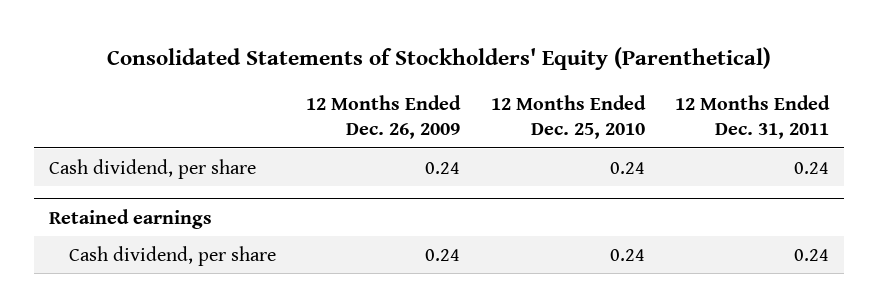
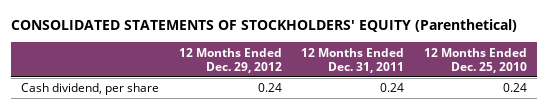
[107,46,772,70] Consolidated Statements of Stockholders' Equity (Parenthetical) -> [11,19,518,33] CONSOLIDATED STATEMENTS OF STOCKHOLDERS' EQUITY (Parenthetical)
[306,95,462,140] 12 Months Ended Dec. 26, 2009 -> none
none -> [178,47,282,74] 12 Months Ended Dec. 29, 2012
[48,208,212,229] Retained earnings -> none
[69,245,277,266] Cash dividend, per share -> none

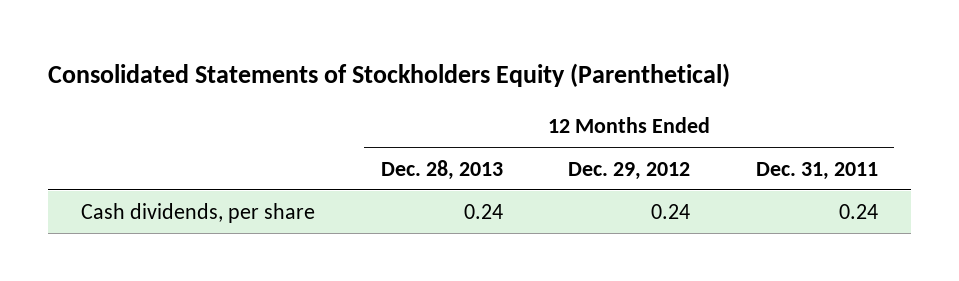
[11,19,518,33] CONSOLIDATED STATEMENTS OF STOCKHOLDERS' EQUITY (Parenthetical) -> [48,62,731,87] Consolidated Statements of Stockholders Equity (Parenthetical)
[423,47,527,74] 12 Months Ended Dec. 25, 2010 -> none
none -> [380,159,503,180] Dec. 28, 2013
[21,83,160,96] Cash dividend, per share -> [81,203,316,224] Cash dividends, per share

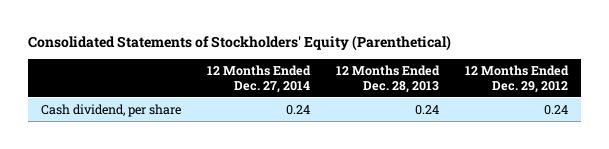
[48,62,731,87] Consolidated Statements of Stockholders Equity (Parenthetical) -> [27,35,451,52] Consolidated Statements of Stockholders' Equity (Parenthetical)
[756,161,879,180] Dec. 31, 2011 -> none
none -> [207,65,312,93] 12 Months Ended Dec. 27, 2014
[81,203,316,224] Cash dividends, per share -> [41,104,182,118] Cash dividend, per share

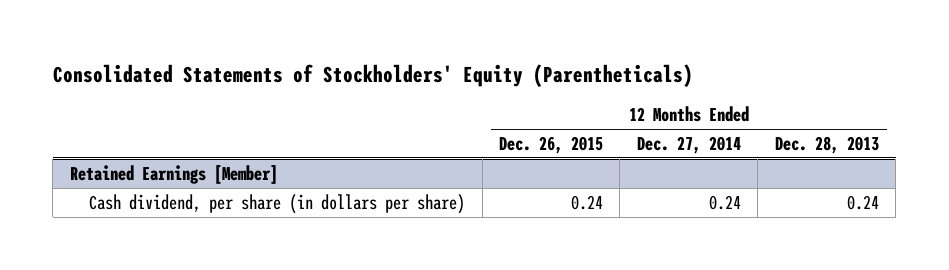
[27,35,451,52] Consolidated Statements of Stockholders' Equity (Parenthetical) -> [52,63,693,87] Consolidated Statements of Stockholders' Equity (Parentheticals)
[465,65,570,93] 12 Months Ended Dec. 29, 2012 -> none
none -> [499,135,604,154] Dec. 26, 2015
none -> [69,164,278,184] Retained Earnings [Member]
[41,104,182,118] Cash dividend, per share -> [89,193,466,214] Cash dividend, per share (in dollars per share)

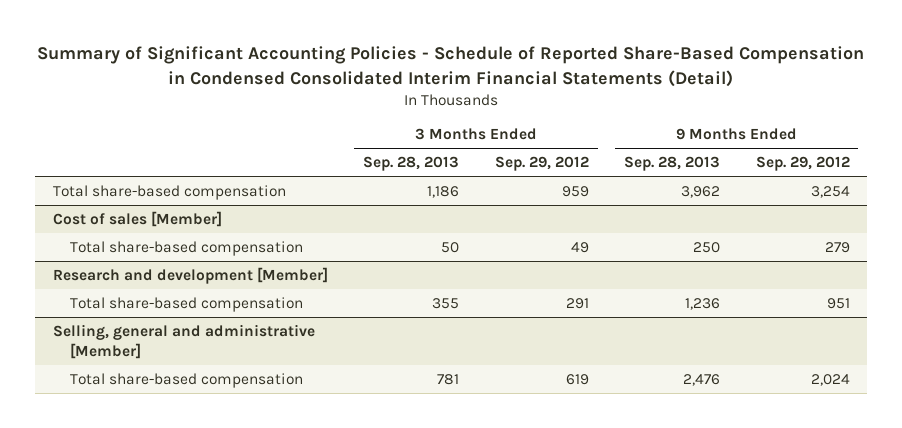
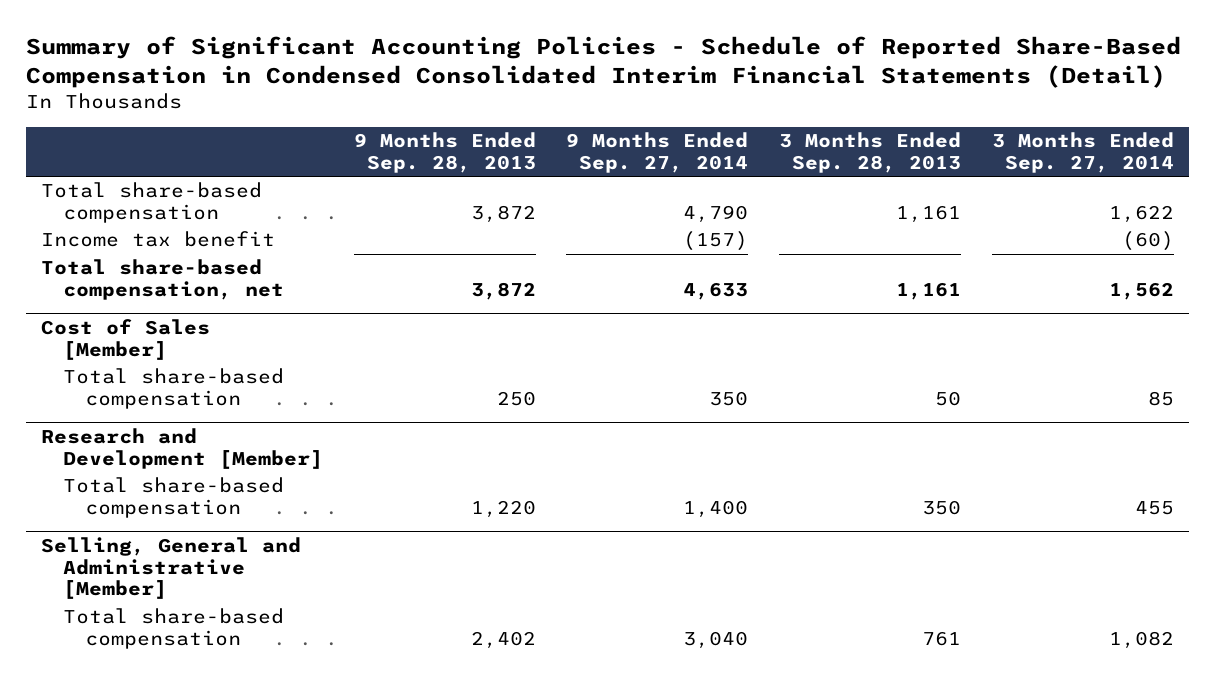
[494,156,589,172] Sep. 29, 2012 -> none
[755,156,850,172] Sep. 29, 2012 -> none
none -> [566,131,749,173] 9 Months Ended Sep. 27, 2014
none -> [991,131,1174,173] 3 Months Ended Sep. 27, 2014
[427,185,460,198] 1,186 -> [896,205,962,224] 1,161
[681,185,721,198] 3,962 -> [470,205,536,224] 3,872
none -> [40,231,275,248] Income tax benefit
none -> [40,259,285,301] Total share-based compensation, net
[52,210,222,227] Cost of sales [Member] -> [40,319,210,360] Cost of Sales [Member]
[52,266,328,284] Research and development [Member] -> [40,428,324,469] Research and Development [Member]
[432,297,460,309] 355 -> [922,500,962,516] 350
[685,297,721,310] 1,236 -> [470,500,536,519] 1,220
[52,323,315,359] Selling, general and administrative [Member] -> [40,537,301,600] Selling, General and Administrative [Member]
[437,373,460,385] 781 -> [922,631,962,647] 761
[683,373,721,386] 2,476 -> [470,631,536,650] 2,402

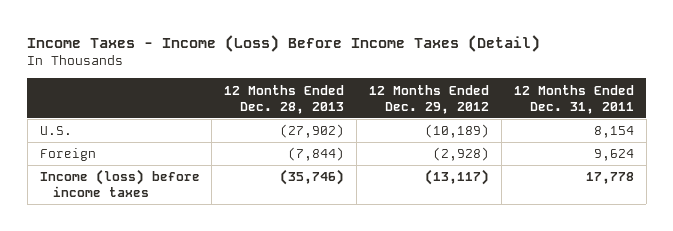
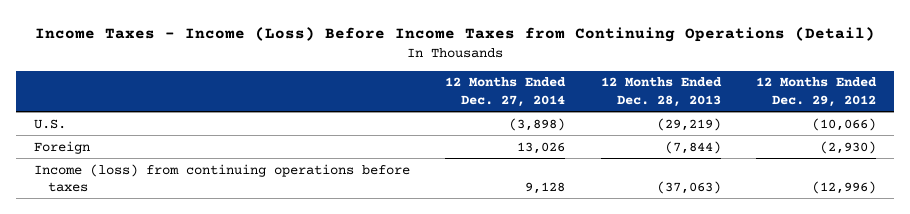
[27,34,541,52] Income Taxes - Income (Loss) Before Income Taxes (Detail) -> [34,26,875,42] Income Taxes - Income (Loss) Before Income Taxes from Continuing Operations (Detail)
[513,84,634,114] 12 Months Ended Dec. 31, 2011 -> none
none -> [445,77,567,107] 12 Months Ended Dec. 27, 2014
[280,124,345,139] (27,902) -> [656,117,721,131] (29,219)
[425,124,490,139] (10,189) -> [812,117,877,131] (10,066)
[433,147,490,162] (2,928) -> [820,140,877,154] (2,930)
[39,169,200,198] Income (loss) before income taxes -> [33,163,410,192] Income (loss) from continuing operations before taxes
[280,169,345,186] (35,746) -> [656,180,721,194] (37,063)
[425,169,490,186] (13,117) -> [812,180,877,194] (12,996)

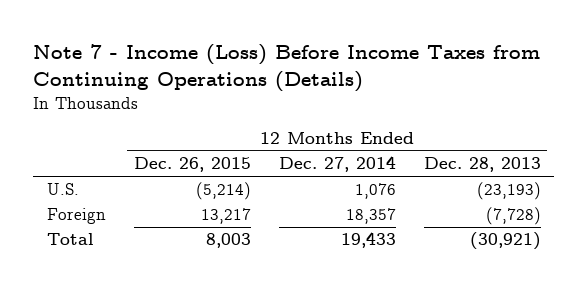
[34,26,875,42] Income Taxes - Income (Loss) Before Income Taxes from Continuing Operations (Detail) -> [32,44,540,92] Note 7 - Income (Loss) Before Income Taxes from Continuing Operations (Details)
[756,77,878,107] 12 Months Ended Dec. 29, 2012 -> none
none -> [133,157,251,173] Dec. 26, 2015
[33,163,410,192] Income (loss) from continuing operations before taxes -> none
[509,117,566,131] (3,898) -> [354,183,396,200] 1,076
[656,117,721,131] (29,219) -> [476,182,541,201] (23,193)
[517,141,566,154] 13,026 -> [345,208,396,225] 18,357
[664,140,721,154] (7,844) -> [485,207,541,226] (7,728)
none -> [46,233,94,246] Total

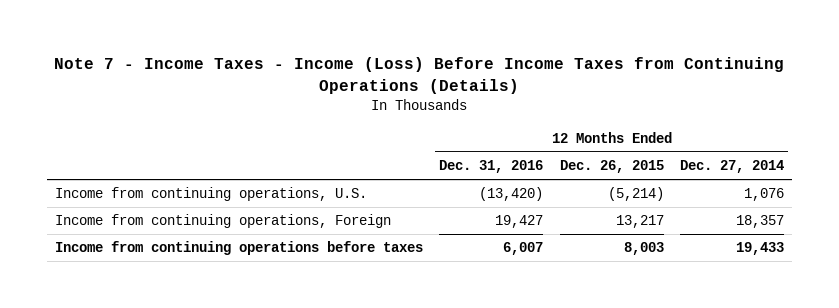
[32,44,540,92] Note 7 - Income (Loss) Before Income Taxes from Continuing Operations (Details) -> [54,57,785,95] Note 7 - Income Taxes - Income (Loss) Before Income Taxes from Continuing Operations (Details)
[423,157,541,173] Dec. 28, 2013 -> none
none -> [439,160,544,174] Dec. 31, 2016
[46,183,79,196] U.S. -> [55,187,368,202] Income from continuing operations, U.S.
[46,208,106,225] Foreign -> [55,214,392,229] Income from continuing operations, Foreign
[46,233,94,246] Total -> [55,241,424,256] Income from continuing operations before taxes

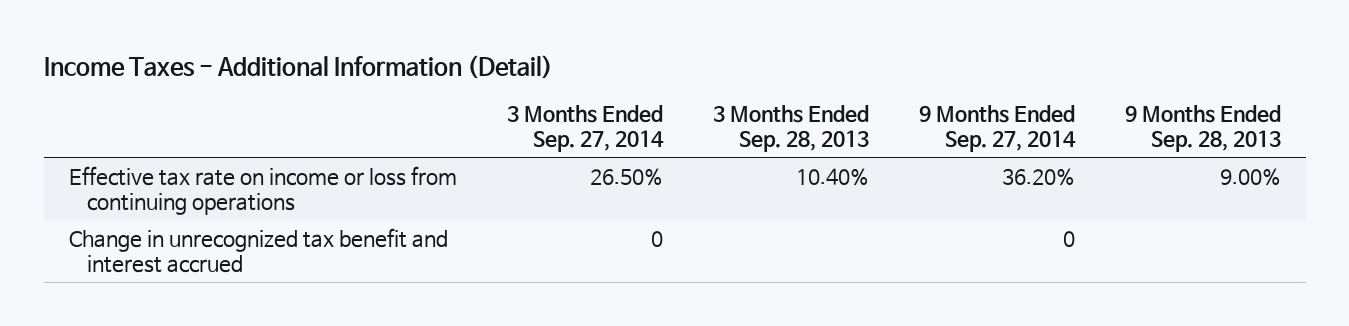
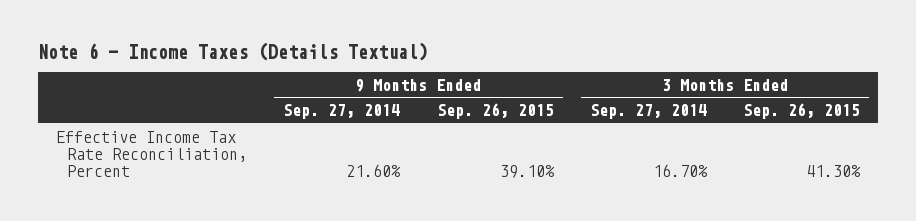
[43,55,553,80] Income Taxes - Additional Information (Detail) -> [38,41,429,61] Note 6 - Income Taxes (Details Textual)
[712,105,869,152] 3 Months Ended Sep. 28, 2013 -> none
[1124,105,1281,152] 9 Months Ended Sep. 28, 2013 -> none
none -> [436,103,554,120] Sep. 26, 2015
none -> [743,103,861,120] Sep. 26, 2015
[68,228,448,273] Change in unrecognized tax benefit and interest accrued -> none
[68,166,457,215] Effective tax rate on income or loss from continuing operations -> [56,130,248,177] Effective Income Tax Rate Reconciliation, Percent
[589,168,663,187] 26.50% -> [652,163,708,177] 16.70%
[1001,168,1075,187] 36.20% -> [346,163,402,177] 21.60%

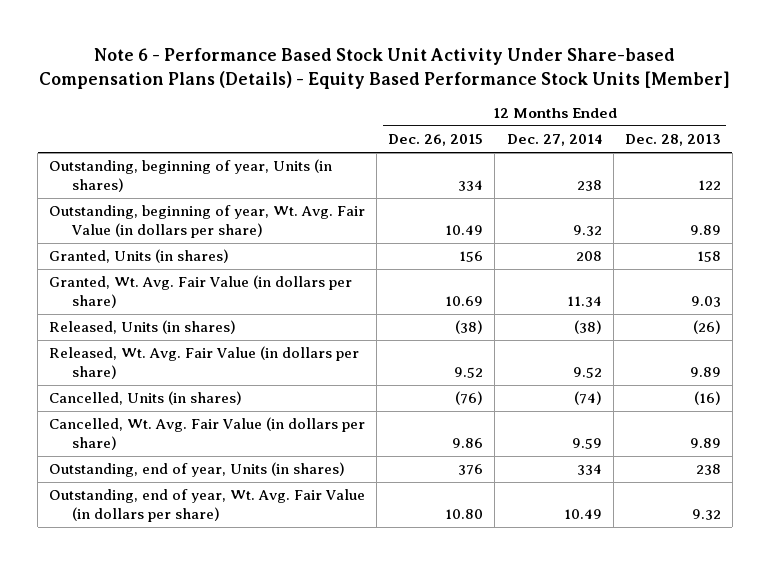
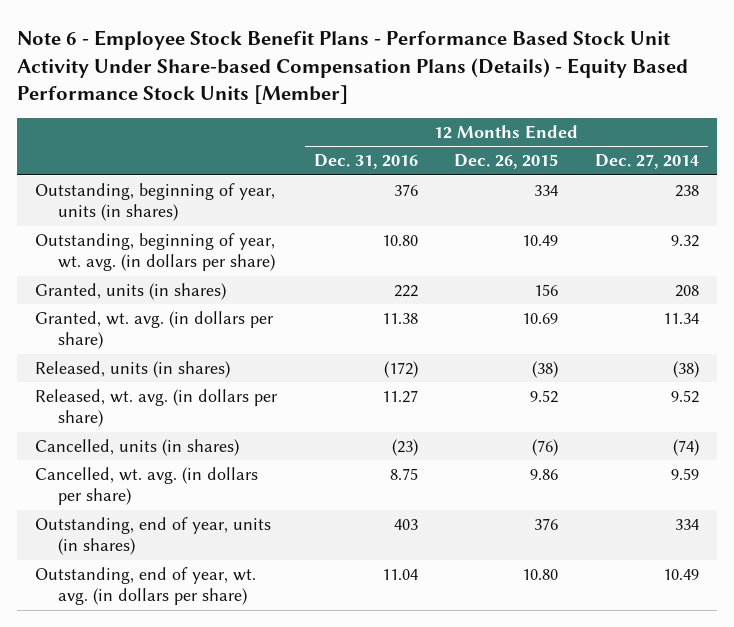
[38,48,730,89] Note 6 - Performance Based Stock Unit Activity Under Share-based Compensation Plans (Details) - Equity Based Performance Stock Units [Member] -> [17,29,689,105] Note 6 - Employee Stock Benefit Plans - Performance Based Stock Unit Activity Under Share-based Compensation Plans (Details) - Equity Based Performance Stock Units [Member]
[624,134,721,147] Dec. 28, 2013 -> none
none -> [313,154,418,170] Dec. 31, 2016
[49,159,333,192] Outstanding, beginning of year, Units (in shares) -> [35,182,276,222] Outstanding, beginning of year, units (in shares)
[49,205,366,238] Outstanding, beginning of year, Wt. Avg. Fair Value (in dollars per share) -> [35,232,276,272] Outstanding, beginning of year, wt. avg. (in dollars per share)
[49,249,230,264] Granted, Units (in shares) -> [35,282,227,300] Granted, units (in shares)
[49,275,353,308] Granted, Wt. Avg. Fair Value (in dollars per share) -> [35,310,275,350] Granted, wt. avg. (in dollars per share)
[49,320,237,335] Released, Units (in shares) -> [35,360,231,378] Released, units (in shares)
[49,346,360,379] Released, Wt. Avg. Fair Value (in dollars per share) -> [35,388,279,428] Released, wt. avg. (in dollars per share)
[49,391,243,406] Cancelled, Units (in shares) -> [35,438,240,456] Cancelled, units (in shares)
[49,417,366,450] Cancelled, Wt. Avg. Fair Value (in dollars per share) -> [35,466,259,506] Cancelled, wt. avg. (in dollars per share)
[49,462,346,478] Outstanding, end of year, Units (in shares) -> [35,516,272,556] Outstanding, end of year, units (in shares)
[49,489,366,522] Outstanding, end of year, Wt. Avg. Fair Value (in dollars per share) -> [35,566,257,606] Outstanding, end of year, wt. avg. (in dollars per share)

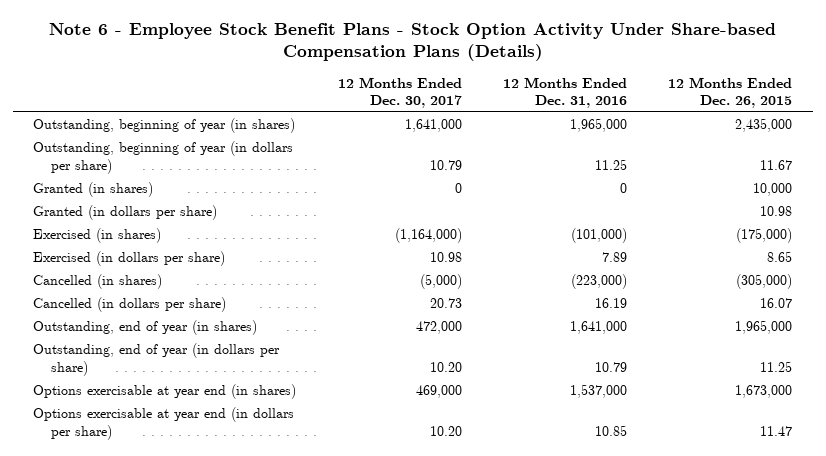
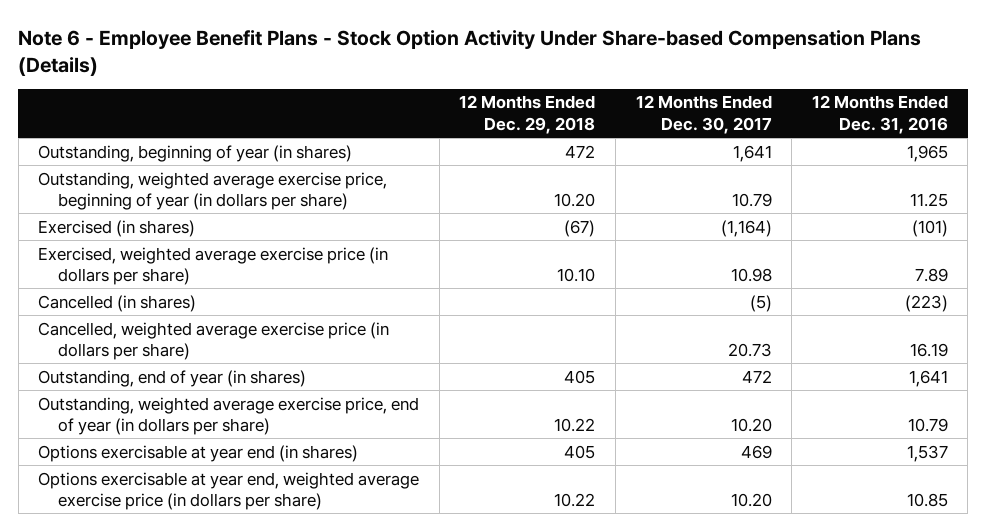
[48,22,776,62] Note 6 - Employee Stock Benefit Plans - Stock Option Activity Under Share-based Compensation Plans (Details) -> [18,29,922,76] Note 6 - Employee Benefit Plans - Stock Option Activity Under Share-based Compensation Plans (Details)
[668,76,793,109] 12 Months Ended Dec. 26, 2015 -> none
none -> [459,95,596,134] 12 Months Ended Dec. 29, 2018
[33,182,154,198] Granted (in shares) -> none
[33,205,218,221] Granted (in dollars per share) -> none
[404,119,462,133] 1,641,000 -> [732,144,772,162] 1,641
[569,118,627,133] 1,965,000 -> [906,144,948,162] 1,965
[33,141,294,175] Outstanding, beginning of year (in dollars per share) -> [38,171,388,211] Outstanding, weighted average exercise price, beginning of year (in dollars per share)
[394,228,462,244] (1,164,000) -> [720,219,772,237] (1,164)
[570,228,627,244] (101,000) -> [911,219,948,237] (101)
[33,251,226,267] Exercised (in dollars per share) -> [38,246,389,286] Exercised, weighted average exercise price (in dollars per share)
[419,274,462,290] (5,000) -> [749,294,772,312] (5)
[570,274,627,290] (223,000) -> [904,294,948,312] (223)
[33,297,227,313] Cancelled (in dollars per share) -> [38,321,390,361] Cancelled, weighted average exercise price (in dollars per share)
[415,321,462,335] 472,000 -> [741,369,772,383] 472
[569,321,627,335] 1,641,000 -> [908,369,948,387] 1,641
[33,343,281,377] Outstanding, end of year (in dollars per share) -> [38,396,420,436] Outstanding, weighted average exercise price, end of year (in dollars per share)
[415,385,462,399] 469,000 -> [740,444,772,459] 469
[569,384,627,399] 1,537,000 -> [906,444,948,462] 1,537
[33,407,295,441] Options exercisable at year end (in dollars per share) -> [38,471,420,511] Options exercisable at year end, weighted average exercise price (in dollars per share)

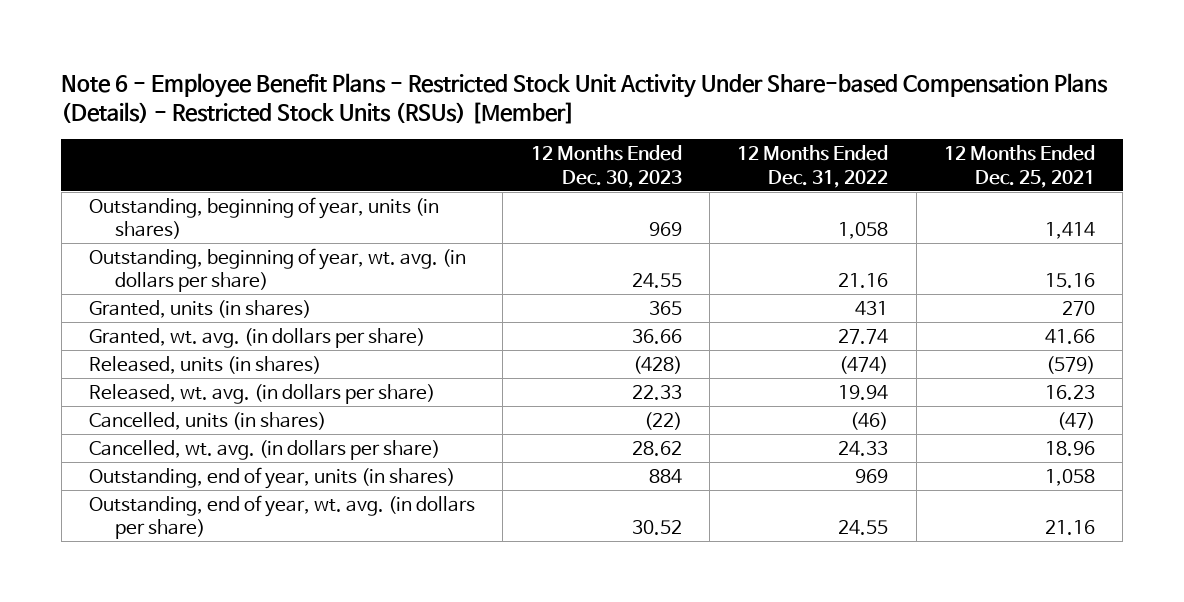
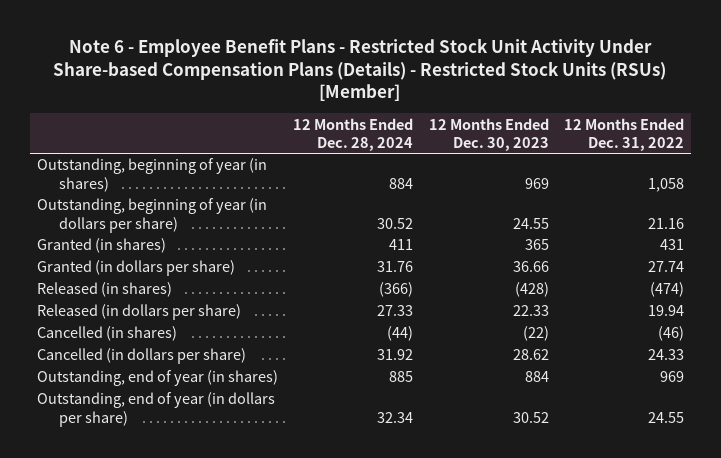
[944,145,1096,188] 12 Months Ended Dec. 25, 2021 -> none
none -> [293,117,414,151] 12 Months Ended Dec. 28, 2024
[89,196,440,240] Outstanding, beginning of year, units (in shares) -> [37,158,268,192] Outstanding, beginning of year (in shares)
[89,247,467,293] Outstanding, beginning of year, wt. avg. (in dollars per share) -> [37,198,268,233] Outstanding, beginning of year (in dollars per share)
[89,299,312,318] Granted, units (in shares) -> [37,238,167,254] Granted (in shares)
[89,327,426,348] Granted, wt. avg. (in dollars per share) -> [37,260,236,277] Granted (in dollars per share)
[89,355,322,374] Released, units (in shares) -> [37,282,173,298] Released (in shares)
[89,383,436,404] Released, wt. avg. (in dollars per share) -> [37,304,242,321] Released (in dollars per share)
[89,411,327,430] Cancelled, units (in shares) -> [37,326,178,342] Cancelled (in shares)
[89,439,441,460] Cancelled, wt. avg. (in dollars per share) -> [37,348,247,365] Cancelled (in dollars per share)
[89,466,456,489] Outstanding, end of year, units (in shares) -> [37,370,279,387] Outstanding, end of year (in shares)
[89,494,476,540] Outstanding, end of year, wt. avg. (in dollars per share) -> [37,392,276,427] Outstanding, end of year (in dollars per share)

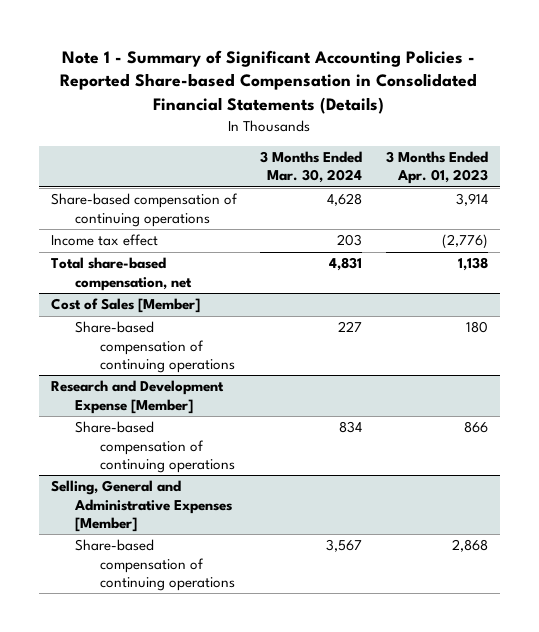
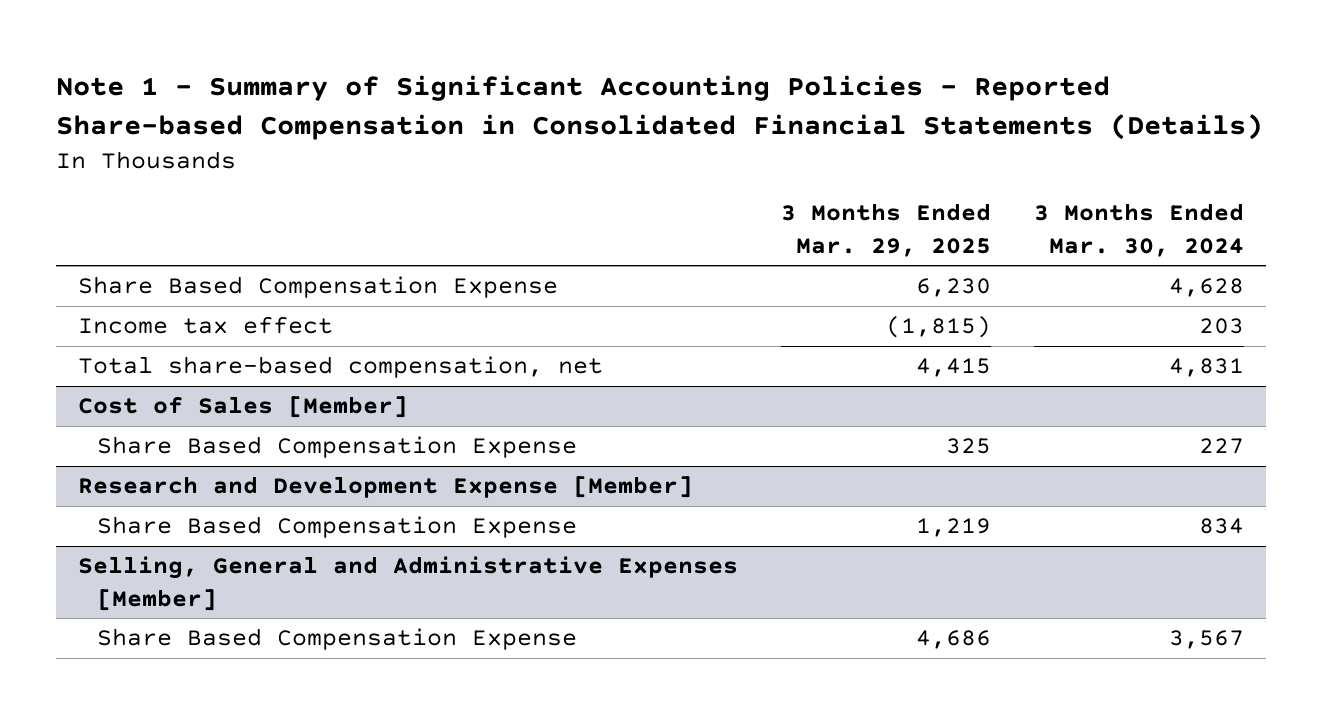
[385,151,488,185] 3 Months Ended Apr. 01, 2023 -> none
none -> [781,203,992,257] 3 Months Ended Mar. 29, 2025
[50,193,238,227] Share-based compensation of continuing operations -> [77,276,558,299] Share Based Compensation Expense
[75,321,235,373] Share-based compensation of continuing operations -> [96,436,577,459] Share Based Compensation Expense
[75,421,235,473] Share-based compensation of continuing operations -> [96,516,577,539] Share Based Compensation Expense
[75,539,235,591] Share-based compensation of continuing operations -> [96,628,577,651] Share Based Compensation Expense

